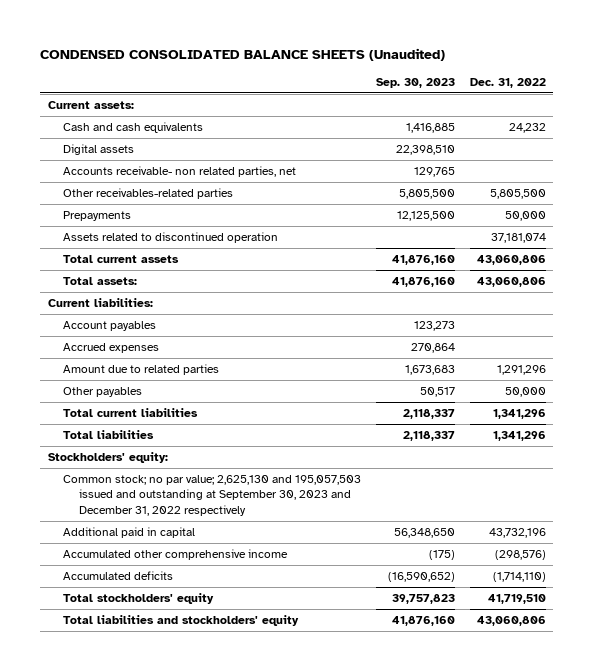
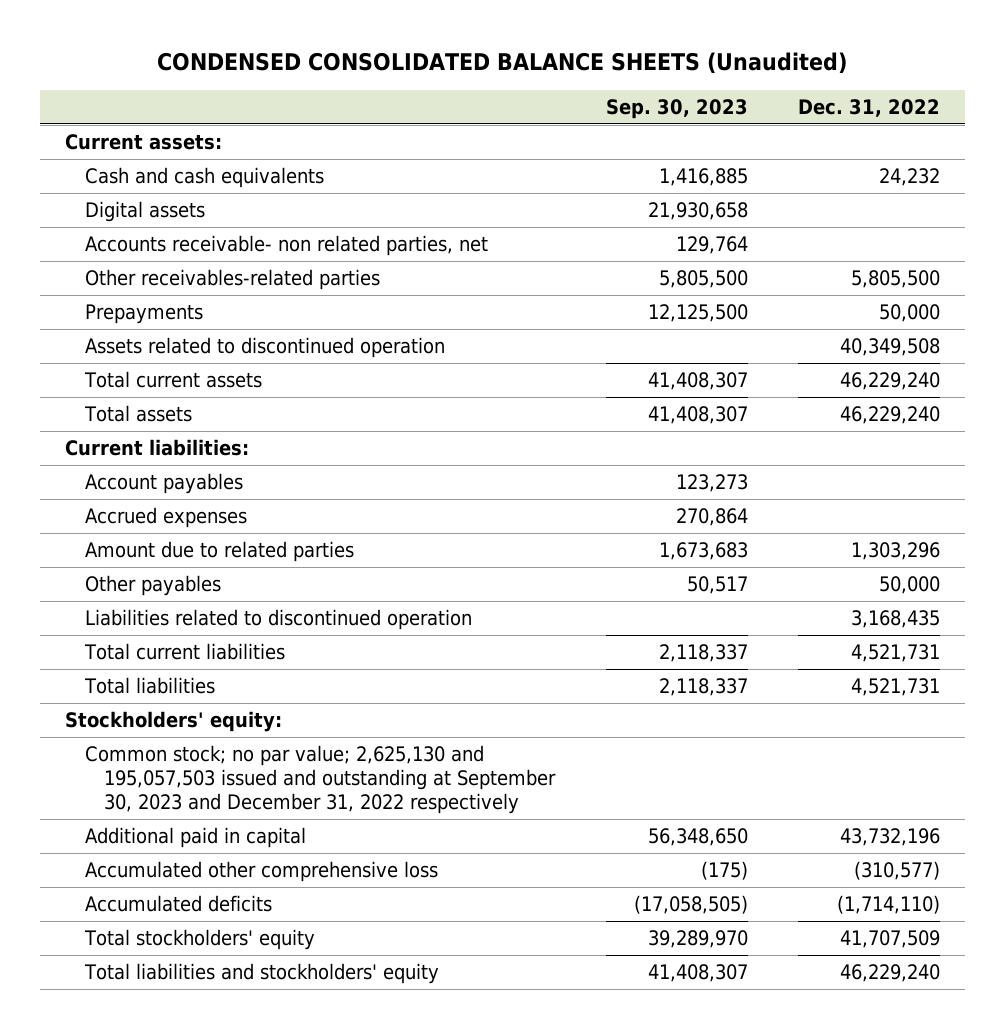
[395,145,455,156] 22,398,510 -> [647,202,748,221] 21,930,658
[413,167,455,178] 129,765 -> [675,236,748,255] 129,764
[490,233,546,244] 37,181,074 -> [839,338,940,357] 40,349,508
[391,255,455,266] 41,876,160 -> [647,372,748,391] 41,408,307
[476,255,546,266] 43,060,806 -> [839,372,940,391] 46,229,240
[63,277,138,286] Total assets: -> [83,405,192,423] Total assets
[391,277,455,288] 41,876,160 -> [647,406,748,425] 41,408,307
[476,277,546,288] 43,060,806 -> [839,406,940,425] 46,229,240
[496,365,546,376] 1,291,296 -> [850,542,940,561] 1,303,296
none -> [84,609,472,631] Liabilities related to discontinued operation
[492,409,546,420] 1,341,296 -> [850,644,940,663] 4,521,731
[492,431,546,442] 1,341,296 -> [850,678,940,697] 4,521,731
[63,549,289,561] Accumulated other comprehensive income -> [84,861,438,883] Accumulated other comprehensive loss
[494,550,546,561] (298,576) -> [853,861,940,881] (310,577)
[387,572,455,583] (16,590,652) -> [633,895,748,915] (17,058,505)
[391,594,455,605] 39,757,823 -> [647,930,748,949] 39,289,970
[487,594,546,605] 41,719,510 -> [839,930,940,949] 41,707,509
[391,616,455,627] 41,876,160 -> [647,964,748,983] 41,408,307
[476,616,546,627] 43,060,806 -> [839,964,940,983] 46,229,240

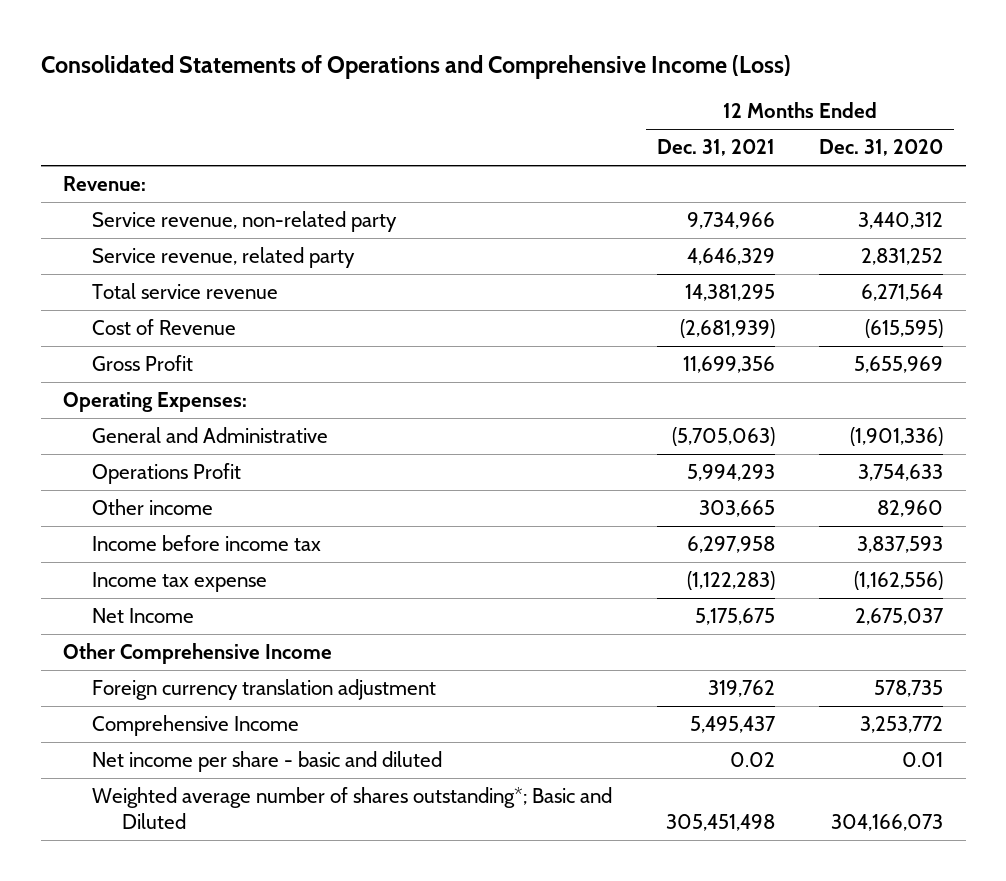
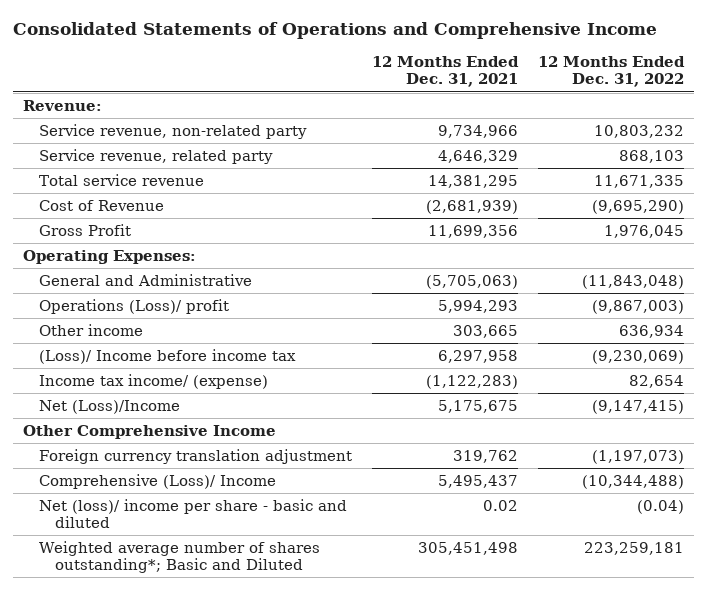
[40,54,791,79] Consolidated Statements of Operations and Comprehensive Income (Loss) -> [13,22,658,40] Consolidated Statements of Operations and Comprehensive Income
[819,139,944,157] Dec. 31, 2020 -> none
none -> [537,56,685,88] 12 Months Ended Dec. 31, 2022
[92,463,242,485] Operations Profit -> [38,298,229,314] Operations (Loss)/ profit
[92,535,322,552] Income before income tax -> [38,348,296,364] (Loss)/ Income before income tax
[92,572,268,593] Income tax expense -> [38,373,268,389] Income tax income/ (expense)
[92,608,195,624] Net Income -> [38,399,180,414] Net (Loss)/Income
[92,715,300,737] Comprehensive Income -> [38,473,276,489] Comprehensive (Loss)/ Income
[92,751,443,773] Net income per share - basic and diluted -> [38,498,347,528] Net (loss)/ income per share - basic and diluted

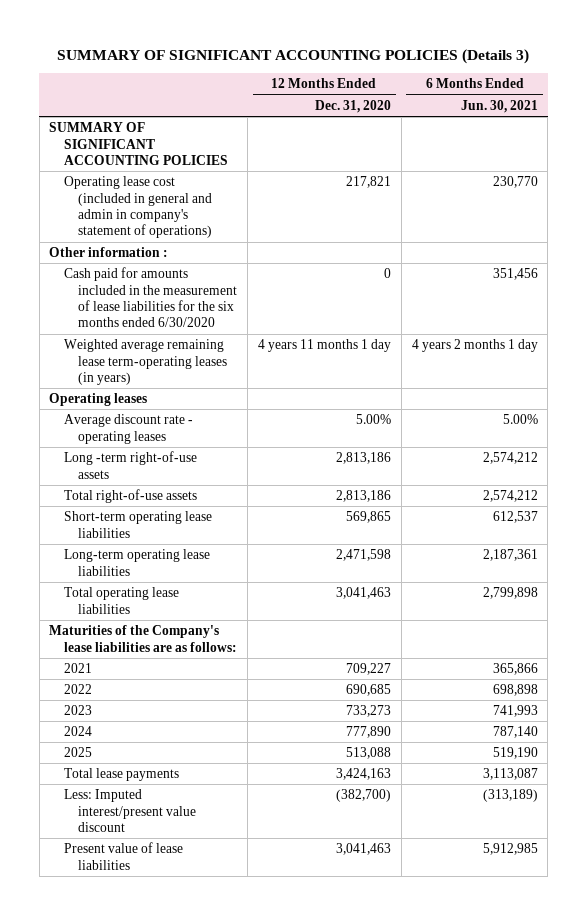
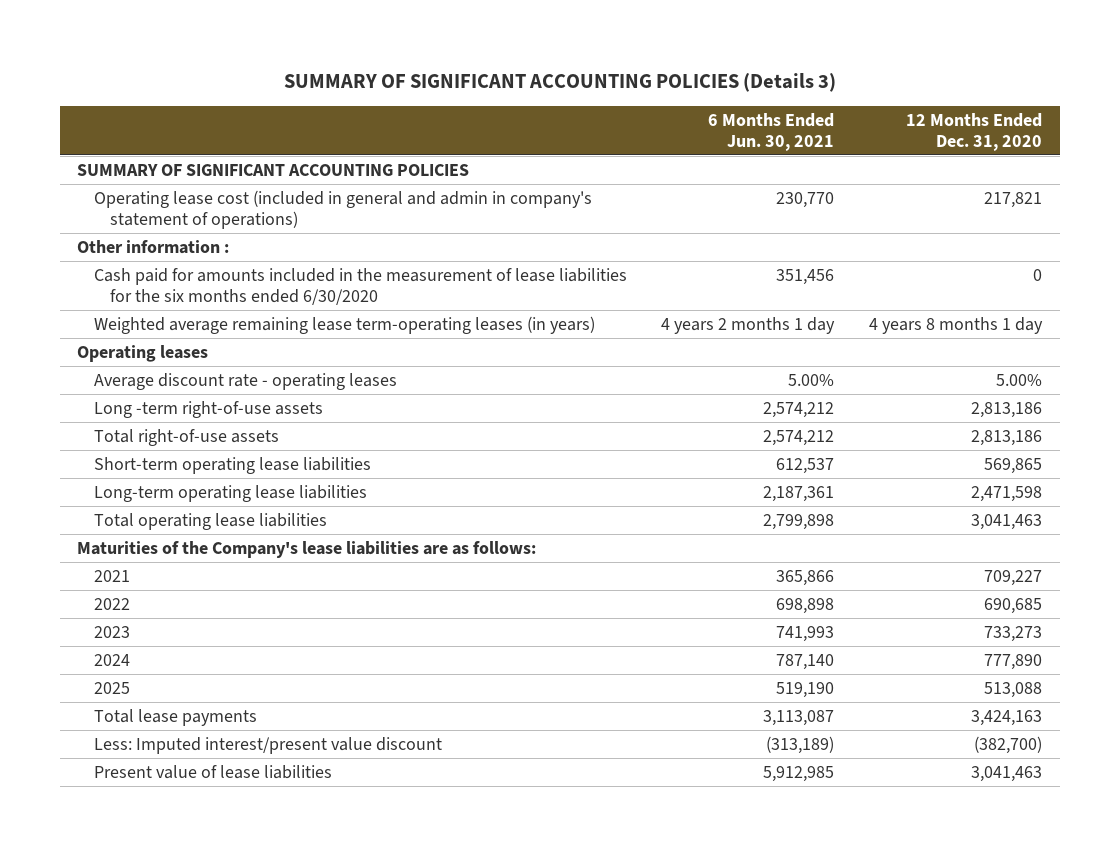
[257,339,391,353] 4 years 11 months 1 day -> [869,316,1044,334] 4 years 8 months 1 day

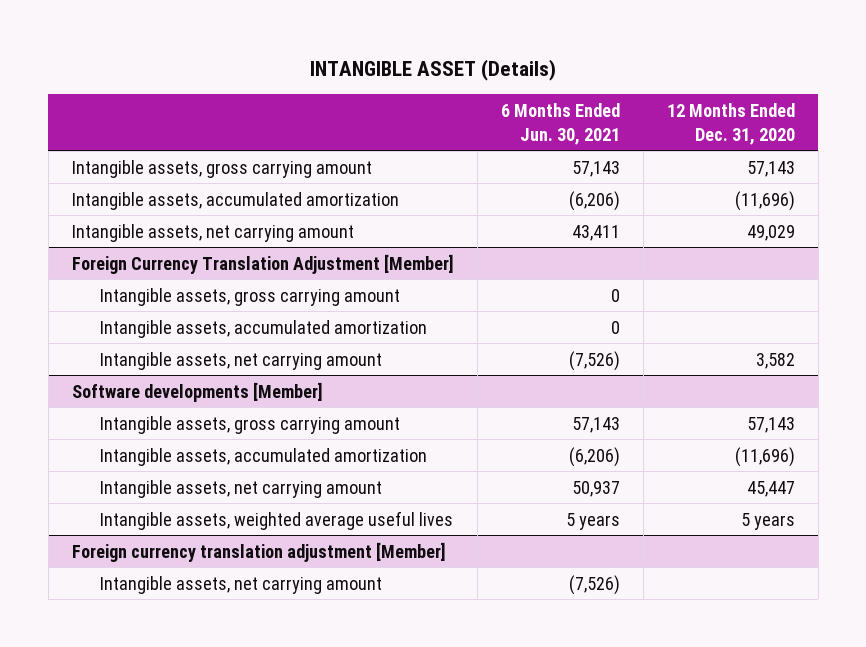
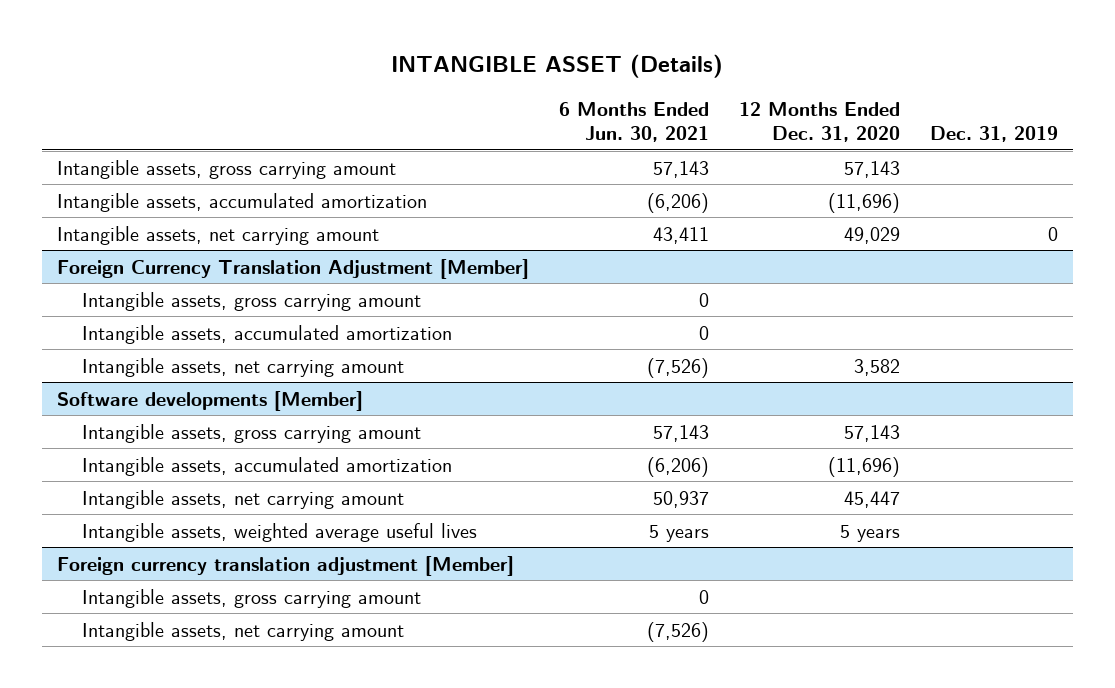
none -> [930,125,1059,142] Dec. 31, 2019
none -> [81,588,421,608] Intangible assets, gross carrying amount

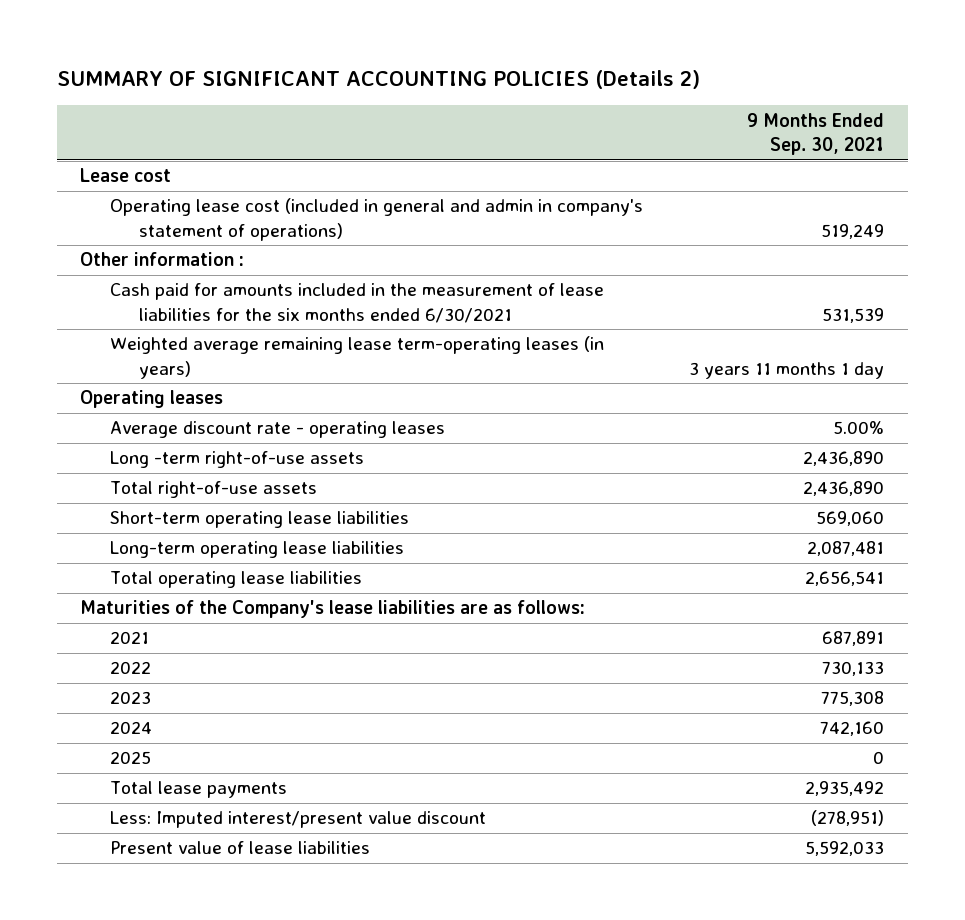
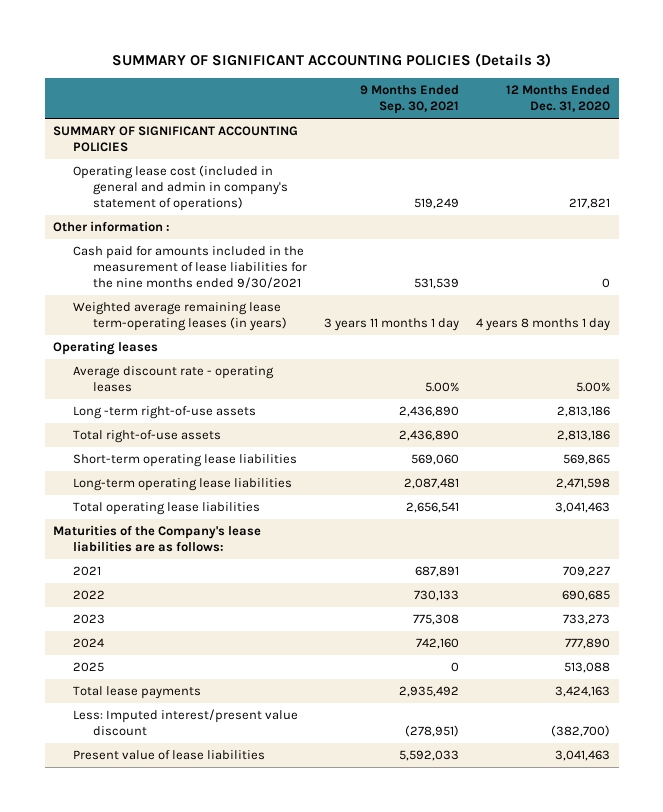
[56,70,700,90] SUMMARY OF SIGNIFICANT ACCOUNTING POLICIES (Details 2) -> [111,52,551,67] SUMMARY OF SIGNIFICANT ACCOUNTING POLICIES (Details 3)
none -> [506,85,611,113] 12 Months Ended Dec. 31, 2020
[80,168,172,183] Lease cost -> none
none -> [53,126,299,153] SUMMARY OF SIGNIFICANT ACCOUNTING POLICIES
[109,283,604,323] Cash paid for amounts included in the measurement of lease liabilities for the six months ended 6/30/2021 -> [72,246,307,289] Cash paid for amounts included in the measurement of lease liabilities for the nine months ended 9/30/2021

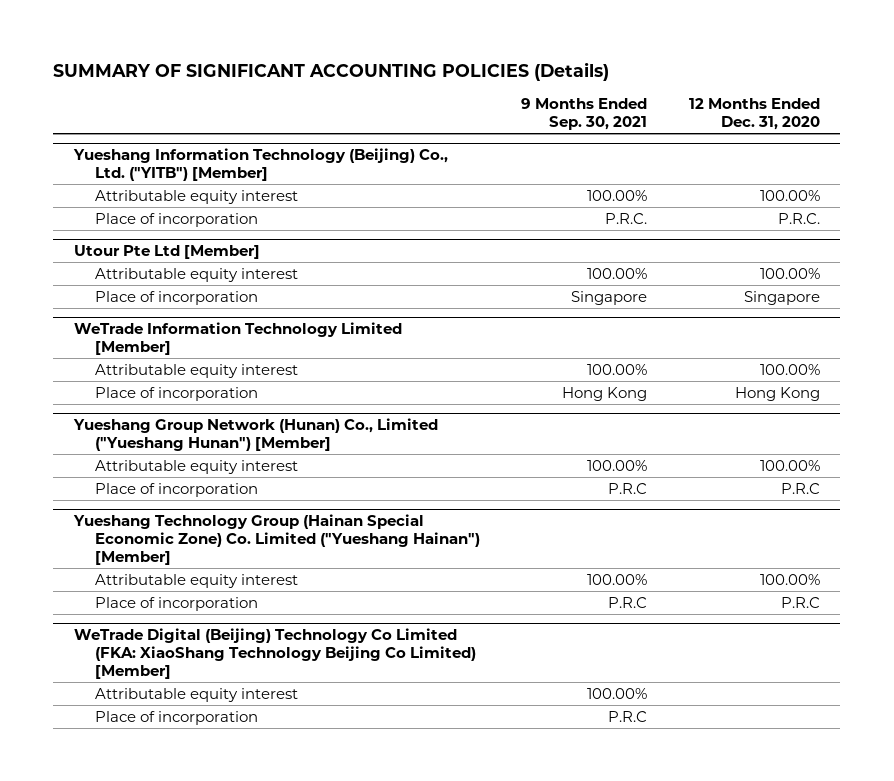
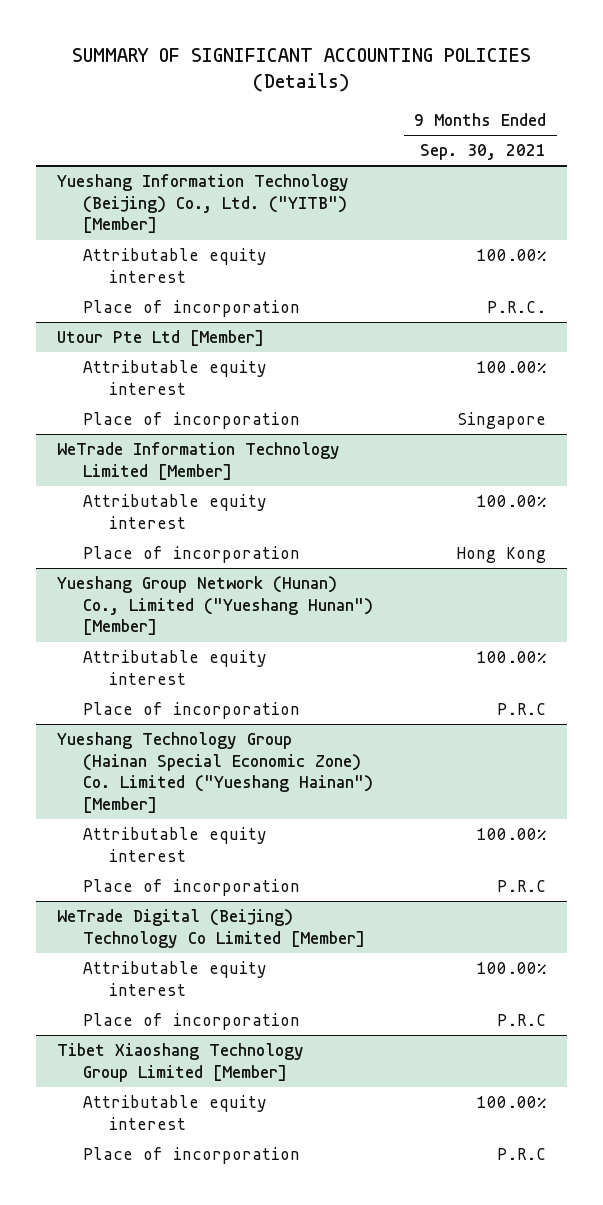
[688,98,820,131] 12 Months Ended Dec. 31, 2020 -> none
[74,627,476,680] WeTrade Digital (Beijing) Technology Co Limited (FKA: XiaoShang Technology Beijing Co Limited) [Member] -> [56,908,366,948] WeTrade Digital (Beijing) Technology Co Limited [Member]
none -> [56,1042,304,1082] Tibet Xiaoshang Technology Group Limited [Member]
none -> [83,1094,268,1130] Attributable equity interest
none -> [83,1146,301,1164] Place of incorporation

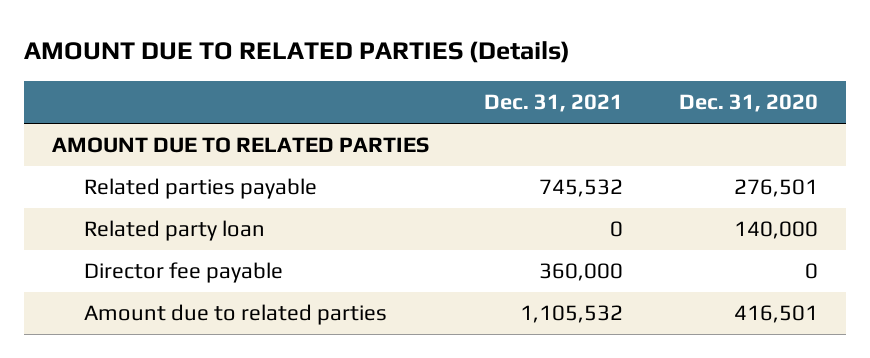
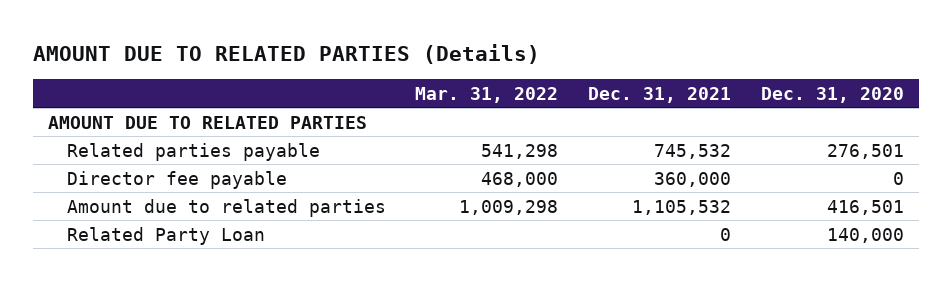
none -> [415,86,559,103] Mar. 31, 2022
[84,220,266,242] Related party loan -> none
none -> [66,226,265,245] Related Party Loan

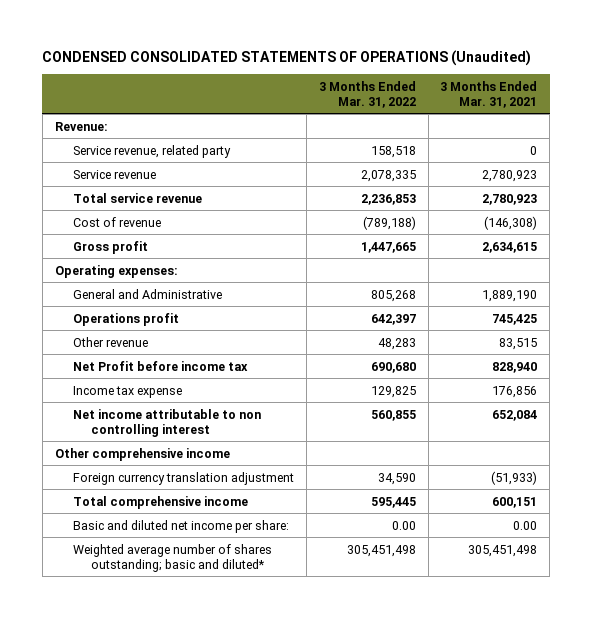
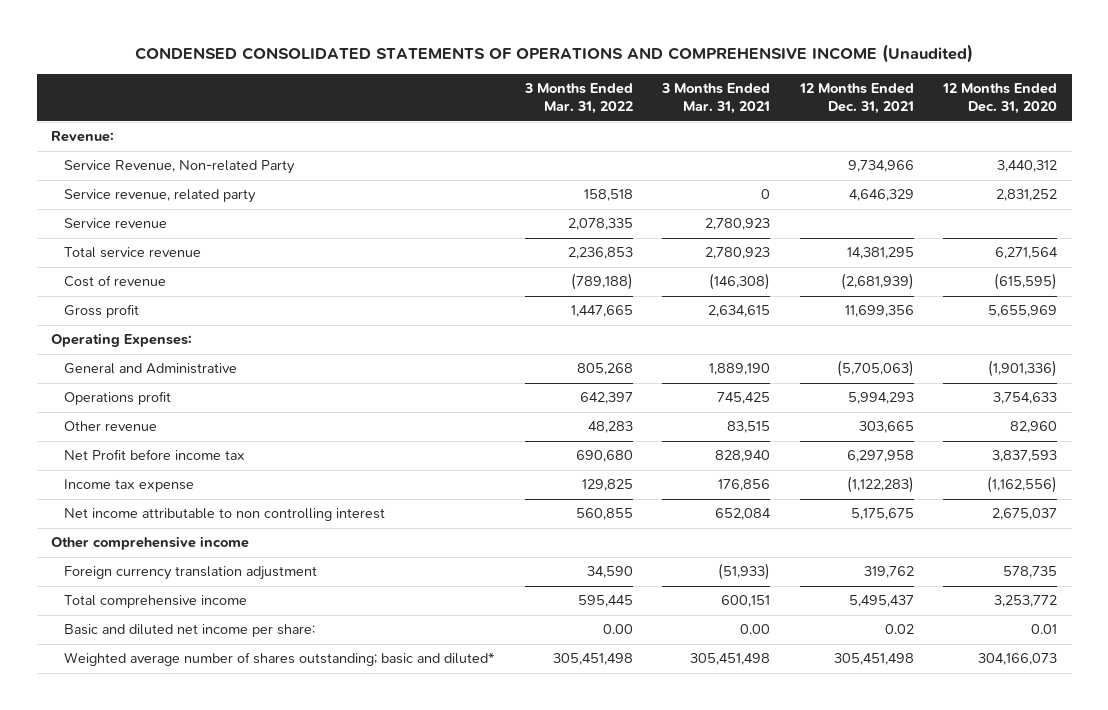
[42,49,532,66] CONDENSED CONSOLIDATED STATEMENTS OF OPERATIONS (Unaudited) -> [135,44,974,64] CONDENSED CONSOLIDATED STATEMENTS OF OPERATIONS AND COMPREHENSIVE INCOME (Unaudited)
none -> [798,82,914,115] 12 Months Ended Dec. 31, 2021
none -> [942,82,1058,115] 12 Months Ended Dec. 31, 2020
none -> [64,160,296,175] Service Revenue, Non-related Party
[54,264,178,278] Operating expenses: -> [51,333,193,348] Operating Expenses:

